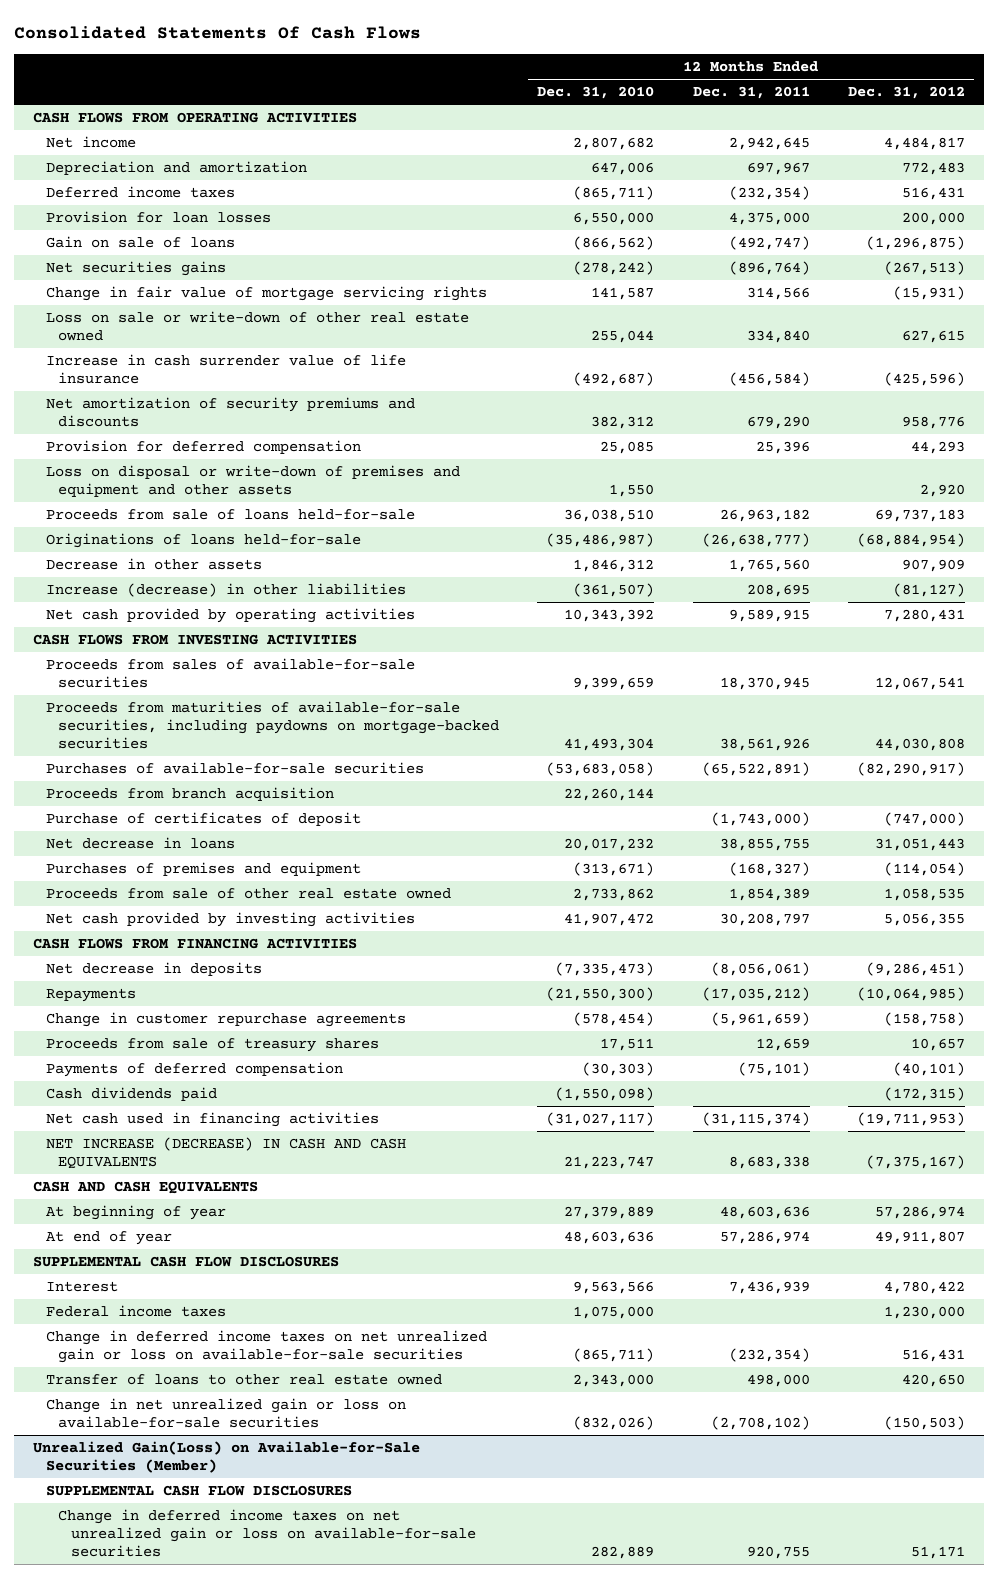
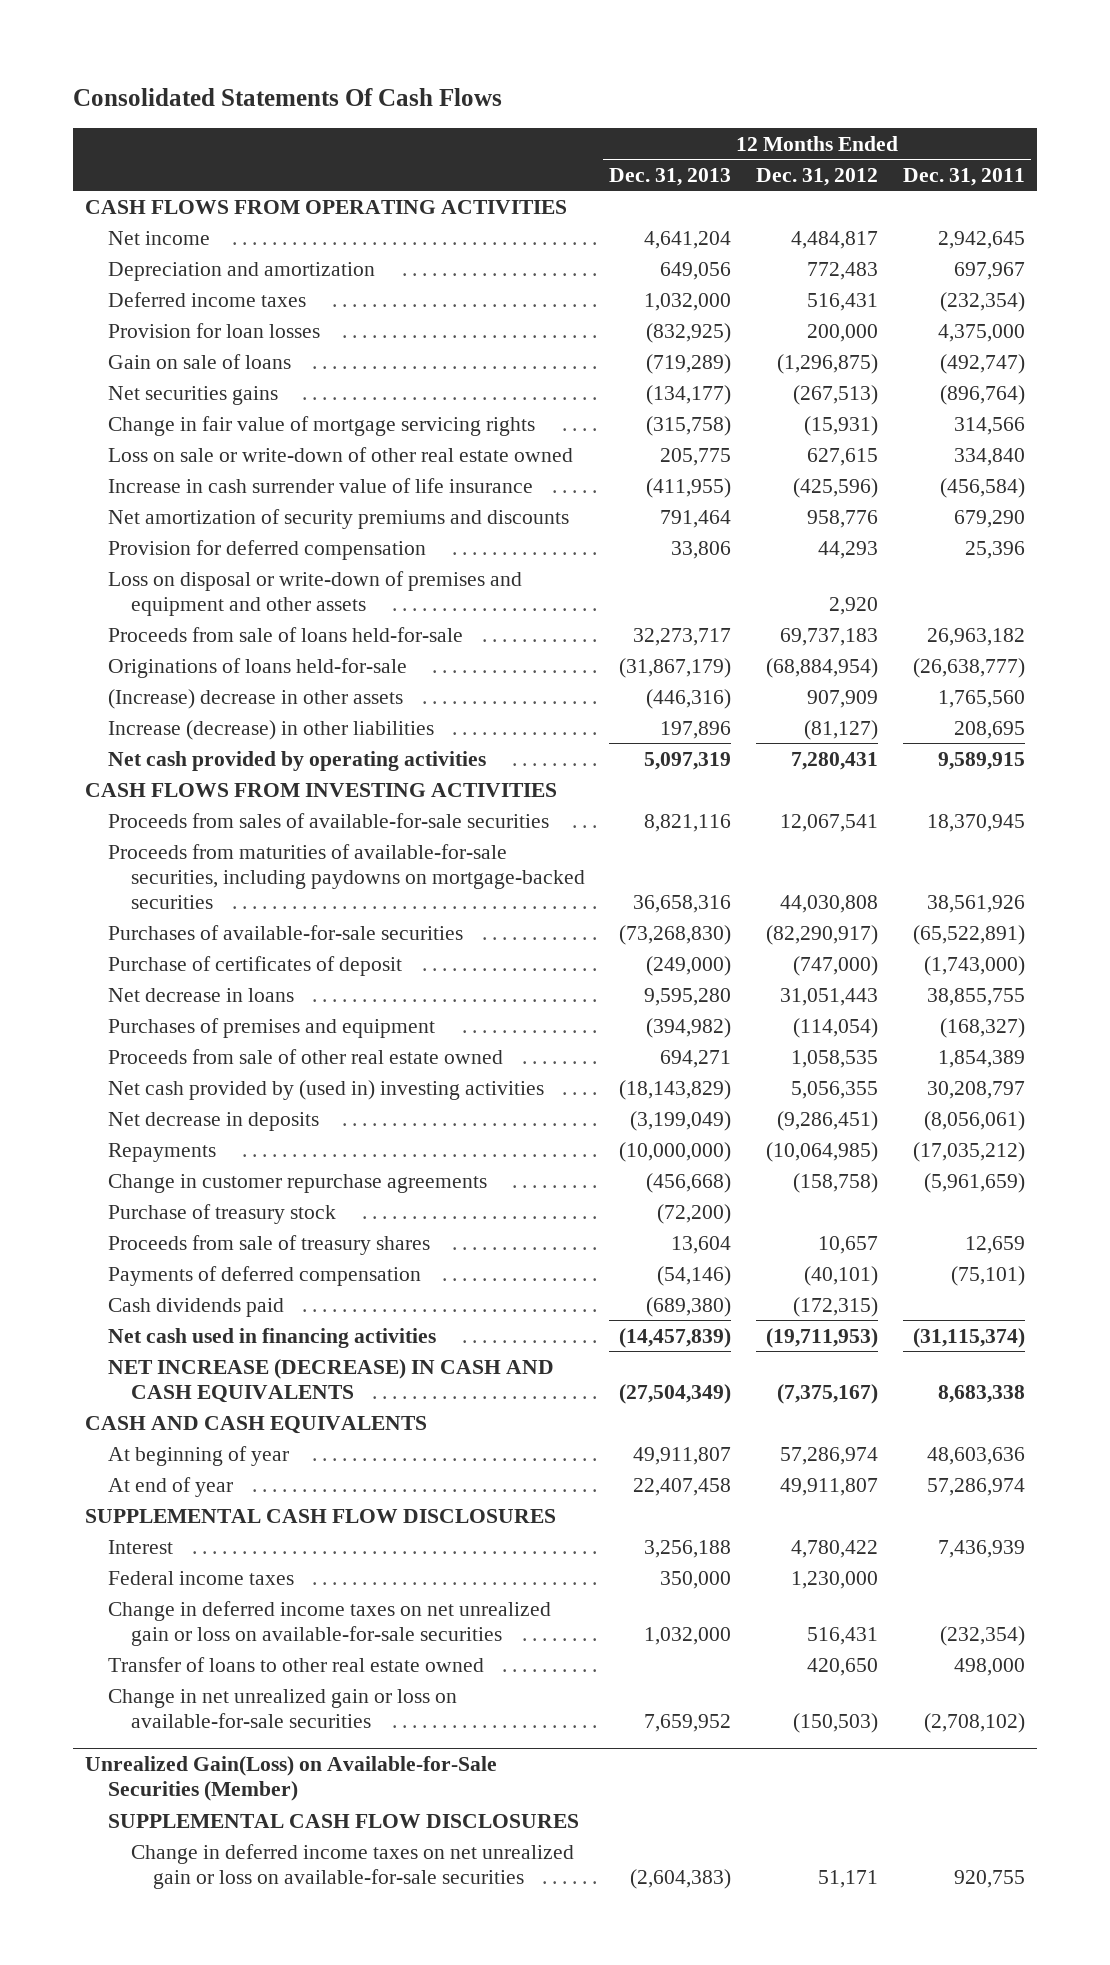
[537,86,655,100] Dec. 31, 2010 -> none
none -> [609,167,732,186] Dec. 31, 2013
[45,558,262,571] Decrease in other assets -> [107,688,403,709] (Increase) decrease in other assets
[45,787,334,802] Proceeds from branch acquisition -> none
[33,938,358,950] CASH FLOWS FROM FINANCING ACTIVITIES -> none
[45,912,415,928] Net cash provided by investing activities -> [107,1079,544,1100] Net cash provided by (used in) investing activities
none -> [107,1203,336,1224] Purchase of treasury stock

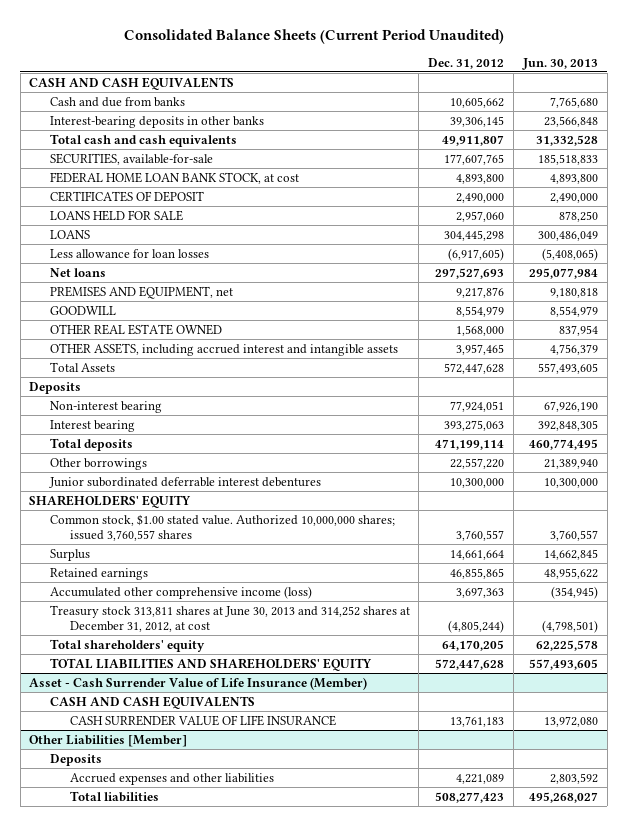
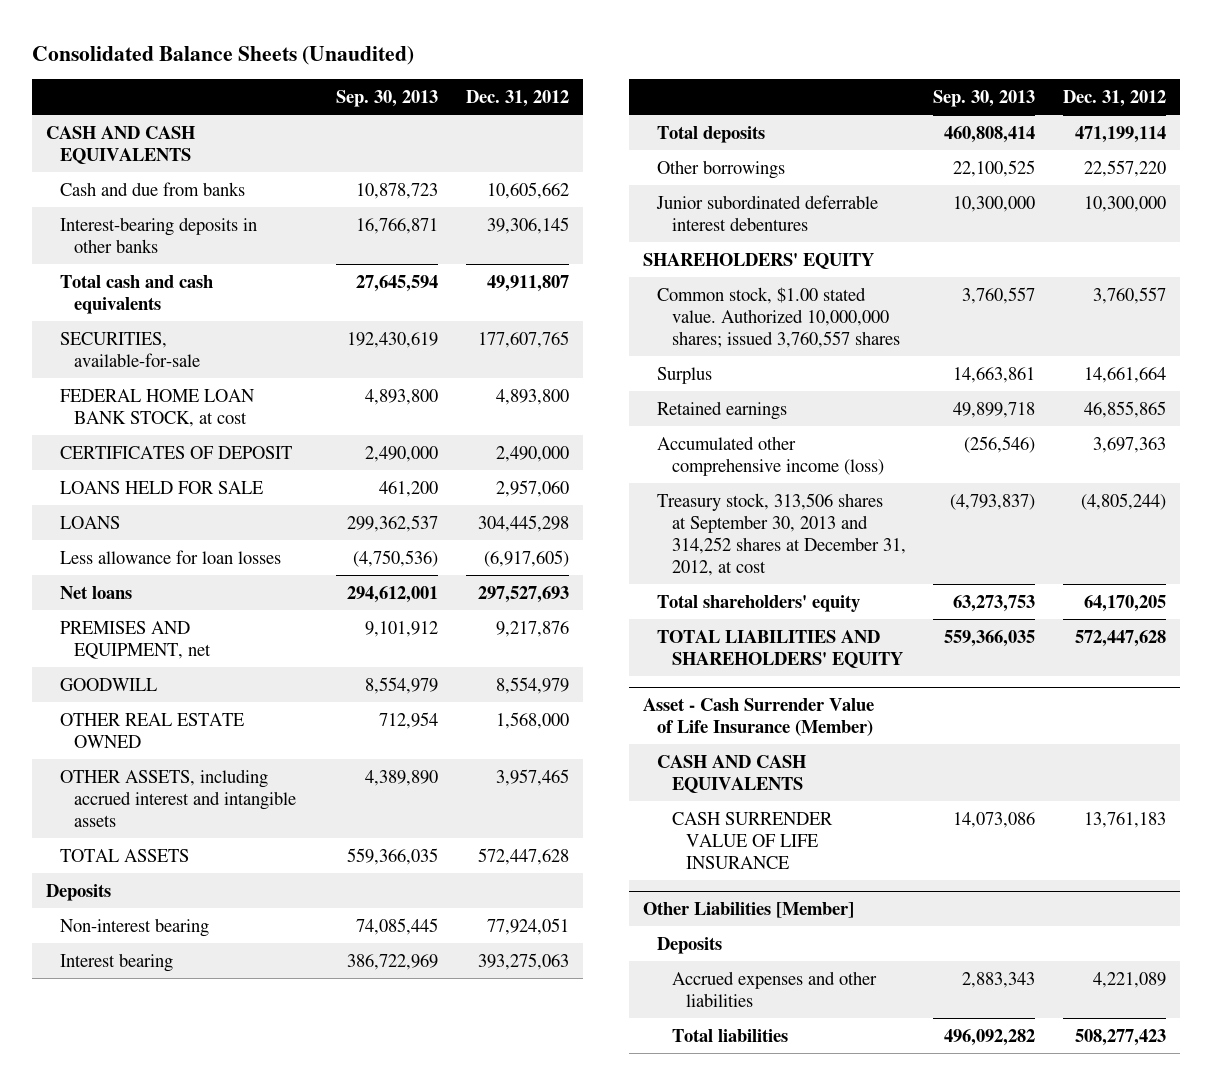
[123,29,504,45] Consolidated Balance Sheets (Current Period Unaudited) -> [31,45,414,65] Consolidated Balance Sheets (Unaudited)
[521,57,598,70] Jun. 30, 2013 -> none
none -> [336,89,439,107] Sep. 30, 2013
[49,361,115,372] Total Assets -> [60,848,190,862] TOTAL ASSETS
[49,604,410,632] Treasury stock 313,811 shares at June 30, 2013 and 314,252 shares at December 31, 2012, at cost -> [657,492,906,577] Treasury stock, 313,506 shares at September 30, 2013 and 314,252 shares at December 31, 2012, at cost

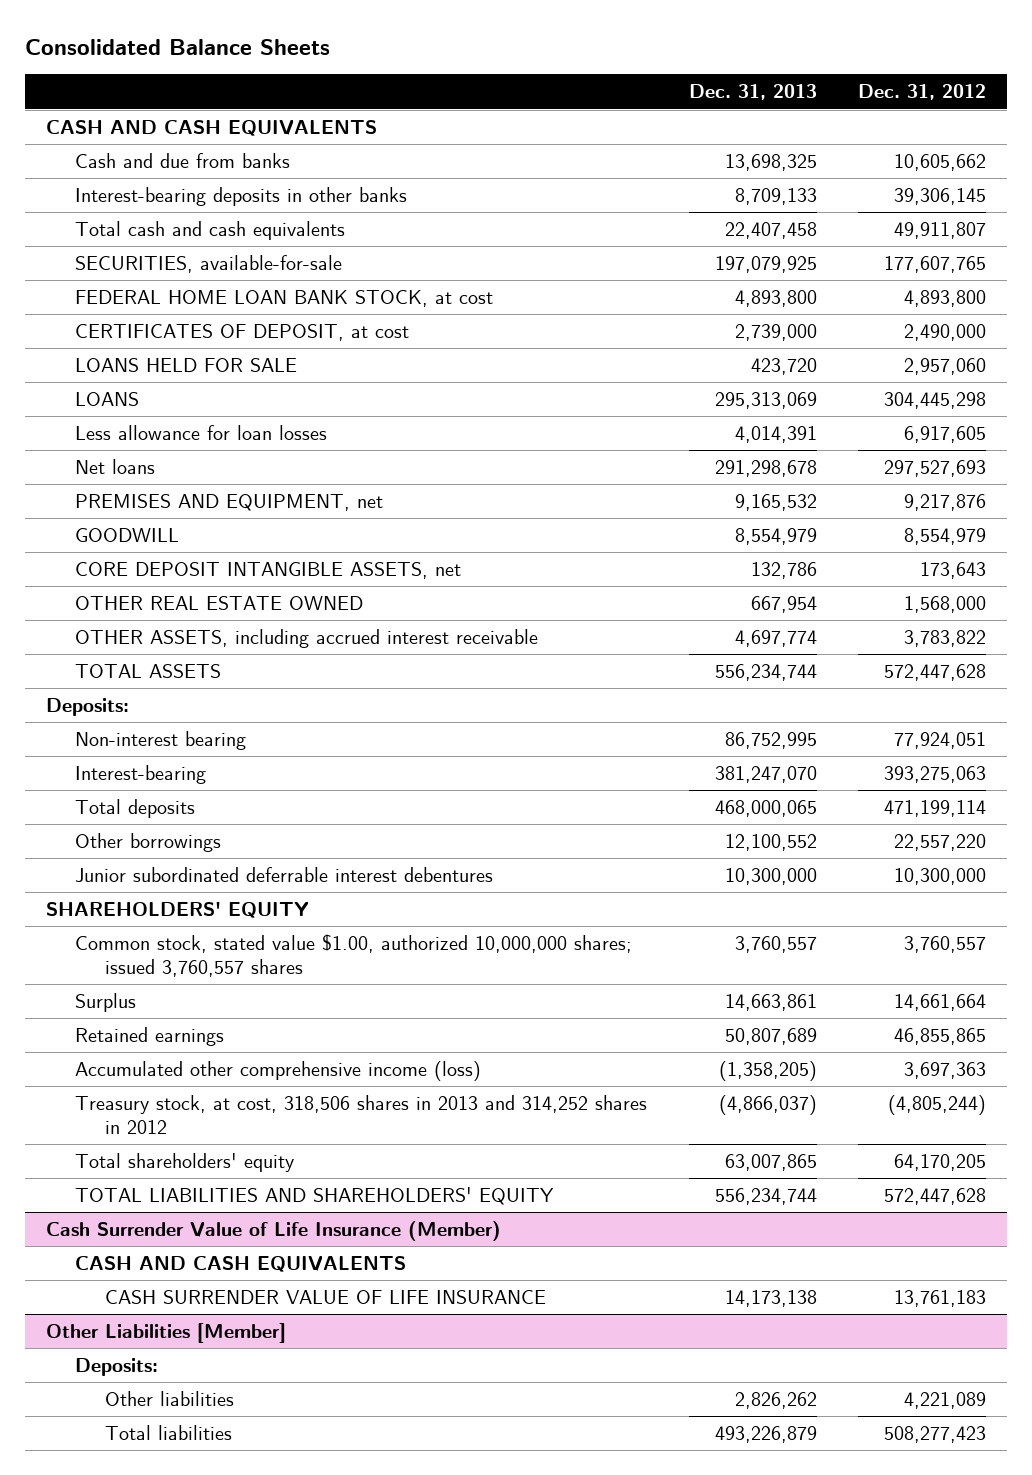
[31,45,414,65] Consolidated Balance Sheets (Unaudited) -> [24,39,330,56] Consolidated Balance Sheets
[336,89,439,107] Sep. 30, 2013 -> none
none -> [688,84,817,101] Dec. 31, 2013
[60,445,293,459] CERTIFICATES OF DEPOSIT -> [75,324,410,342] CERTIFICATES OF DEPOSIT, at cost
[483,549,569,567] (6,917,605) -> [904,426,987,444] 6,917,605
none -> [75,562,462,580] CORE DEPOSIT INTANGIBLE ASSETS, net
[60,768,297,827] OTHER ASSETS, including accrued interest and intangible assets -> [75,629,539,649] OTHER ASSETS, including accrued interest receivable
[495,768,569,786] 3,957,465 -> [904,630,987,648] 3,783,822
[45,883,111,901] Deposits -> [45,698,129,717] Deposits:
[60,952,174,972] Interest bearing -> [75,765,207,785] Interest-bearing
[657,286,900,348] Common stock, $1.00 stated value. Authorized 10,000,000 shares; issued 3,760,557 shares -> [75,934,633,977] Common stock, stated value $1.00, authorized 10,000,000 shares; issued 3,760,557 shares
[657,492,906,577] Treasury stock, 313,506 shares at September 30, 2013 and 314,252 shares at December 31, 2012, at cost -> [75,1095,648,1134] Treasury stock, at cost, 318,506 shares in 2013 and 314,252 shares in 2012
[643,697,875,736] Asset - Cash Surrender Value of Life Insurance (Member) -> [45,1221,501,1242] Cash Surrender Value of Life Insurance (Member)
[657,936,723,954] Deposits -> [75,1358,159,1377] Deposits:
[671,970,877,1007] Accrued expenses and other liabilities -> [104,1391,234,1407] Other liabilities

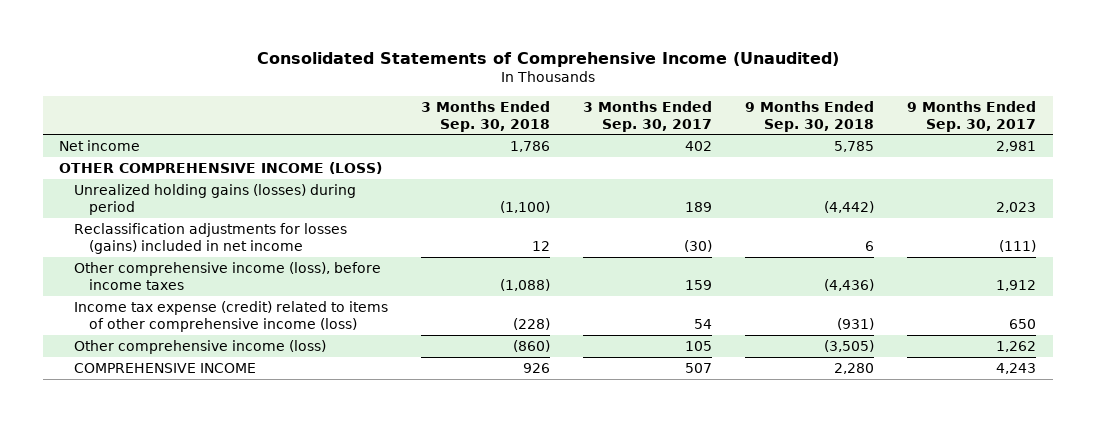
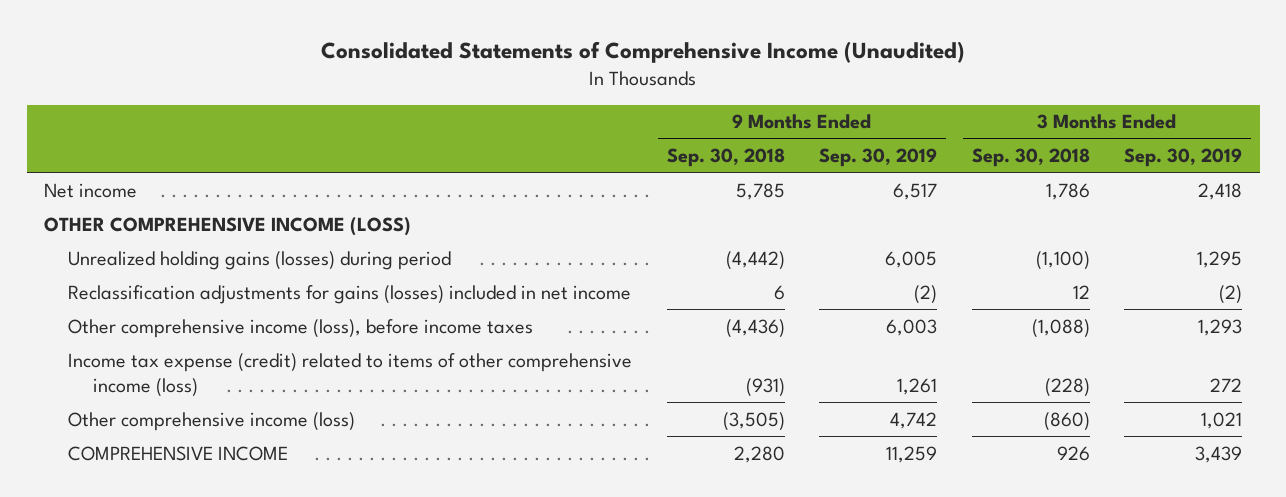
[583,100,713,132] 3 Months Ended Sep. 30, 2017 -> none
[907,100,1037,132] 9 Months Ended Sep. 30, 2017 -> none
none -> [819,147,938,167] Sep. 30, 2019
none -> [1124,147,1243,167] Sep. 30, 2019
[74,222,348,254] Reclassification adjustments for losses (gains) included in net income -> [68,284,632,304] Reclassification adjustments for gains (losses) included in net income

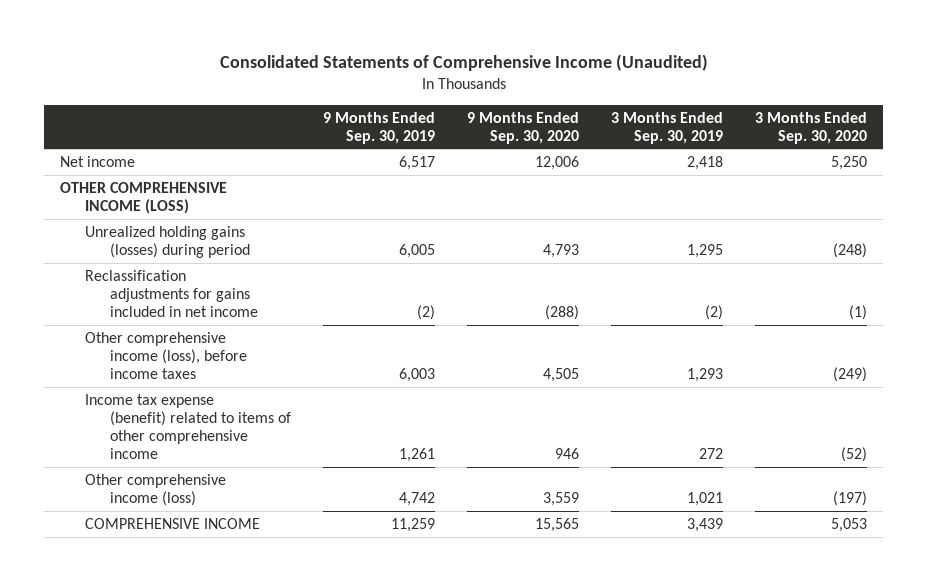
[666,147,785,167] Sep. 30, 2018 -> none
[971,147,1090,167] Sep. 30, 2018 -> none
none -> [467,111,580,144] 9 Months Ended Sep. 30, 2020
none -> [755,111,868,144] 3 Months Ended Sep. 30, 2020
[68,284,632,304] Reclassification adjustments for gains (losses) included in net income -> [84,269,258,317] Reclassification adjustments for gains included in net income
[68,352,633,397] Income tax expense (credit) related to items of other comprehensive income (loss) -> [84,393,291,459] Income tax expense (benefit) related to items of other comprehensive income

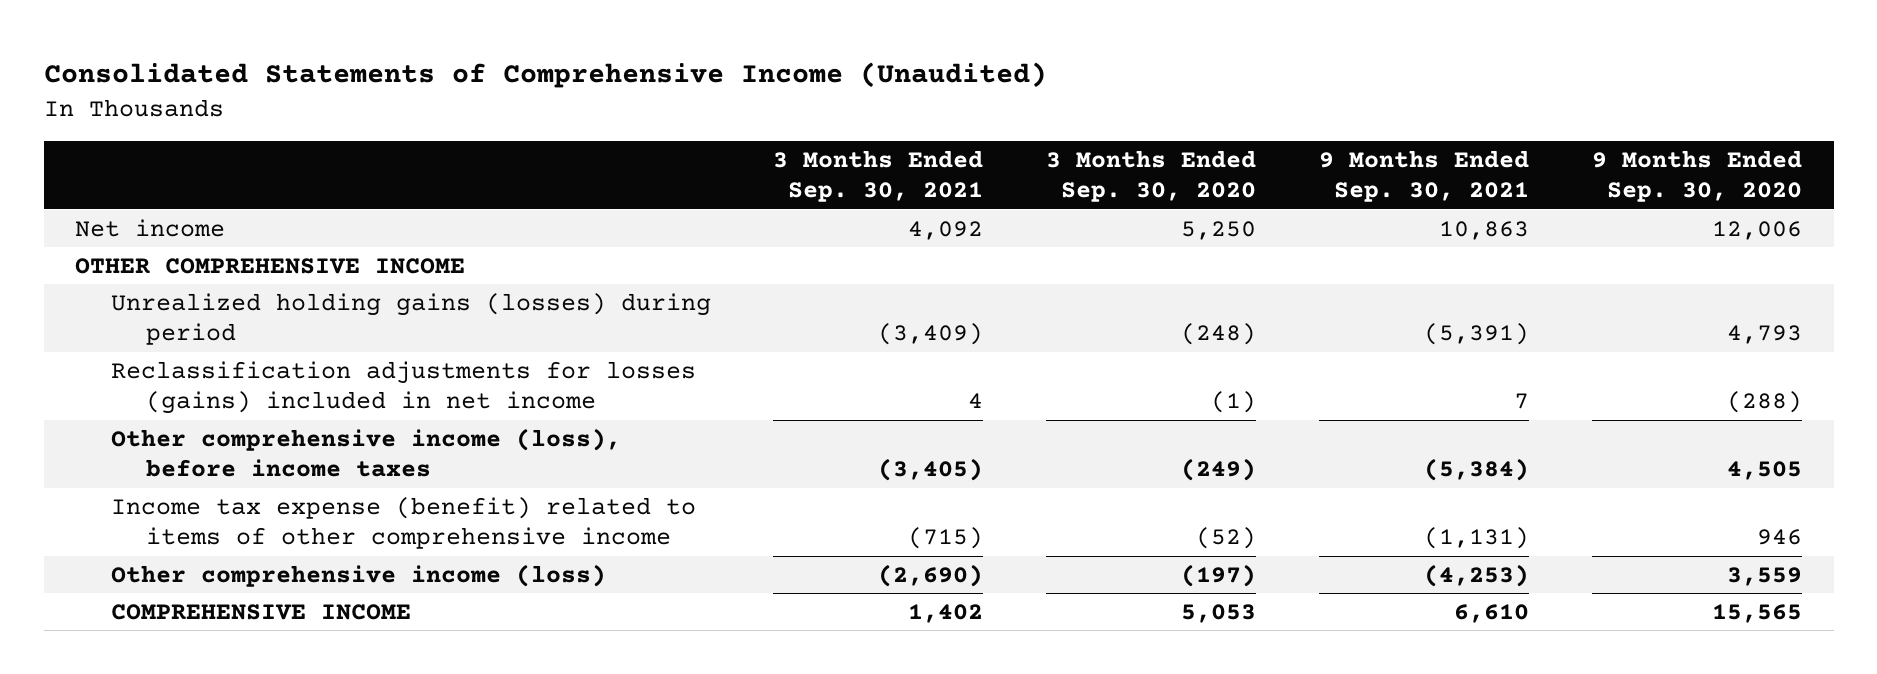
[322,111,435,144] 9 Months Ended Sep. 30, 2019 -> none
[611,111,724,144] 3 Months Ended Sep. 30, 2019 -> none
none -> [773,149,984,203] 3 Months Ended Sep. 30, 2021
none -> [1319,149,1530,203] 9 Months Ended Sep. 30, 2021
[60,181,228,214] OTHER COMPREHENSIVE INCOME (LOSS) -> [75,257,466,274] OTHER COMPREHENSIVE INCOME
[84,269,258,317] Reclassification adjustments for gains included in net income -> [110,360,696,415] Reclassification adjustments for losses (gains) included in net income

